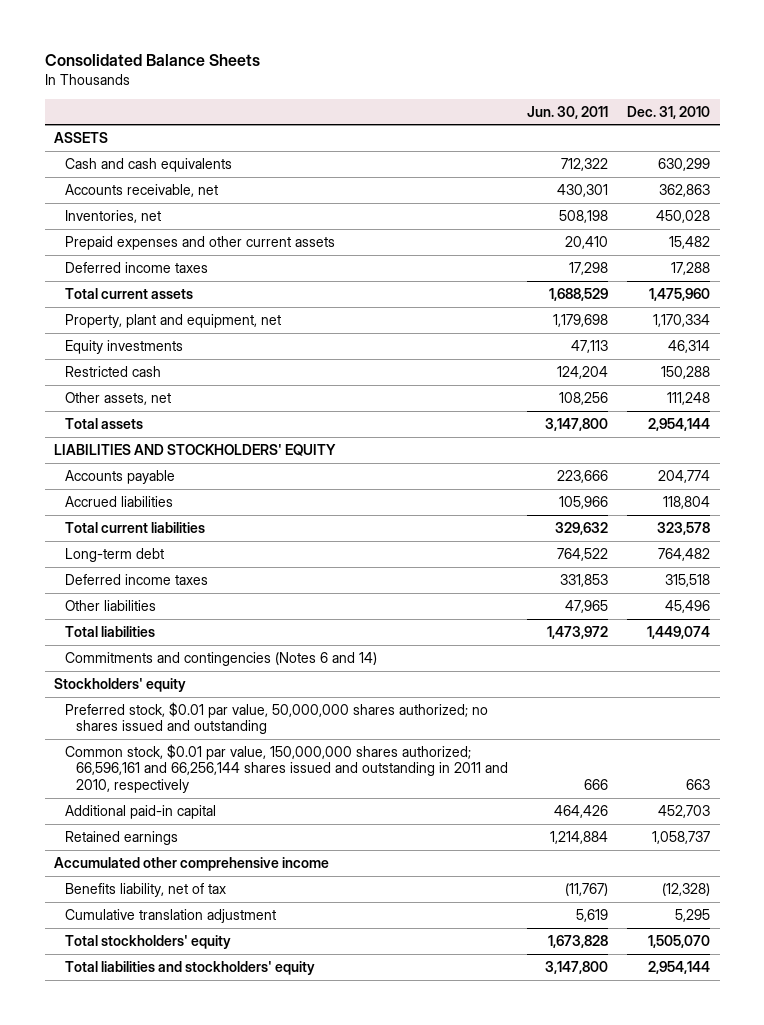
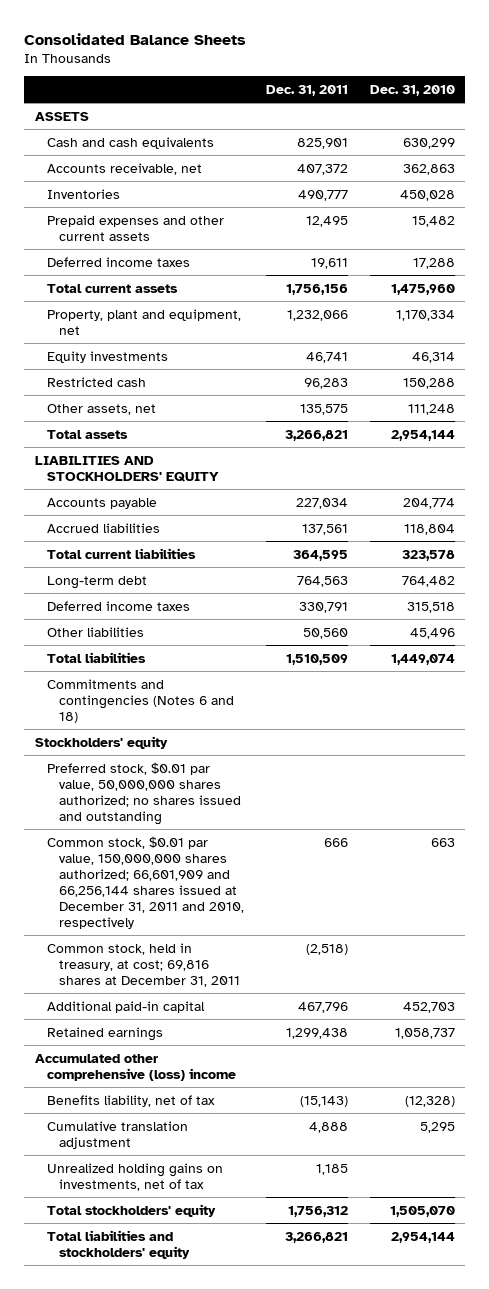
[527,105,609,119] Jun. 30, 2011 -> none
none -> [265,84,348,96] Dec. 31, 2011
[65,209,162,223] Inventories, net -> [46,188,120,199] Inventories
[65,651,378,666] Commitments and contingencies (Notes 6 and 14) -> [46,678,234,723] Commitments and contingencies (Notes 6 and 18)
[65,743,509,793] Common stock, $0.01 par value, 150,000,000 shares authorized; 66,596,161 and 66,256,144 shares issued and outstanding in 2011 and 2010, respectively -> [46,835,244,929] Common stock, $0.01 par value, 150,000,000 shares authorized; 66,601,909 and 66,256,144 shares issued at December 31, 2011 and 2010, respectively
none -> [46,942,240,987] Common stock, held in treasury, at cost; 69,816 shares at December 31, 2011
[54,856,330,871] Accumulated other comprehensive income -> [34,1053,236,1081] Accumulated other comprehensive (loss) income
none -> [46,1162,223,1191] Unrealized holding gains on investments, net of tax

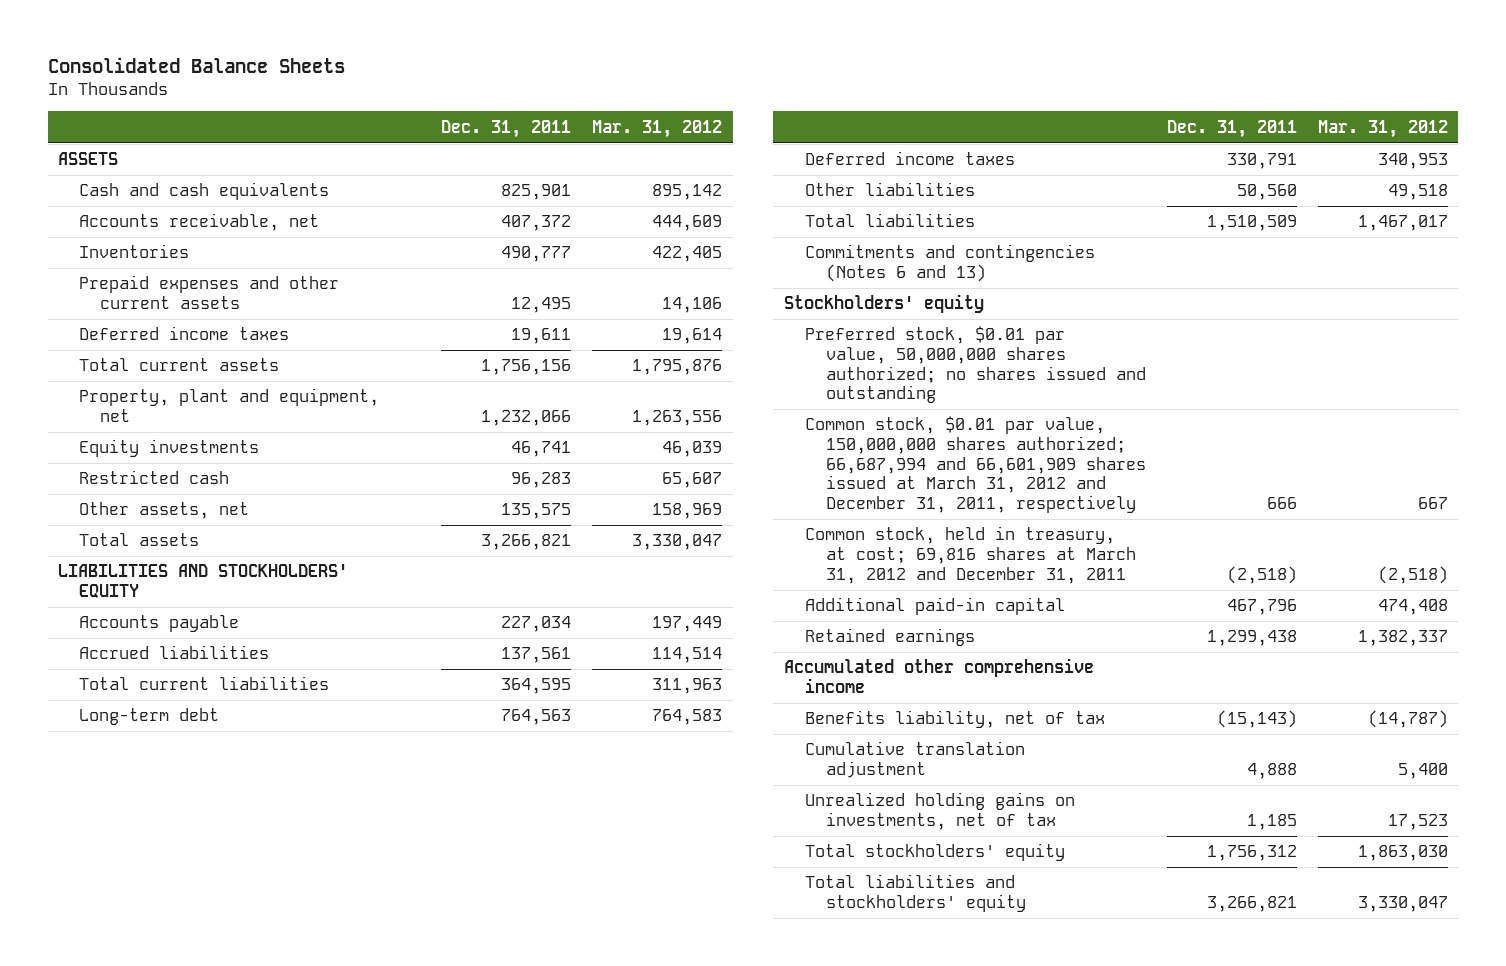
[369,84,455,96] Dec. 31, 2010 -> none
none -> [592,119,723,138] Mar. 31, 2012
[46,678,234,723] Commitments and contingencies (Notes 6 and 18) -> [804,244,1095,283] Commitments and contingencies (Notes 6 and 13)
[46,835,244,929] Common stock, $0.01 par value, 150,000,000 shares authorized; 66,601,909 and 66,256,144 shares issued at December 31, 2011 and 2010, respectively -> [804,416,1147,513] Common stock, $0.01 par value, 150,000,000 shares authorized; 66,687,994 and 66,601,909 shares issued at March 31, 2012 and December 31, 2011, respectively
[46,942,240,987] Common stock, held in treasury, at cost; 69,816 shares at December 31, 2011 -> [804,526,1137,584] Common stock, held in treasury, at cost; 69,816 shares at March 31, 2012 and December 31, 2011
[34,1053,236,1081] Accumulated other comprehensive (loss) income -> [783,658,1094,694] Accumulated other comprehensive income

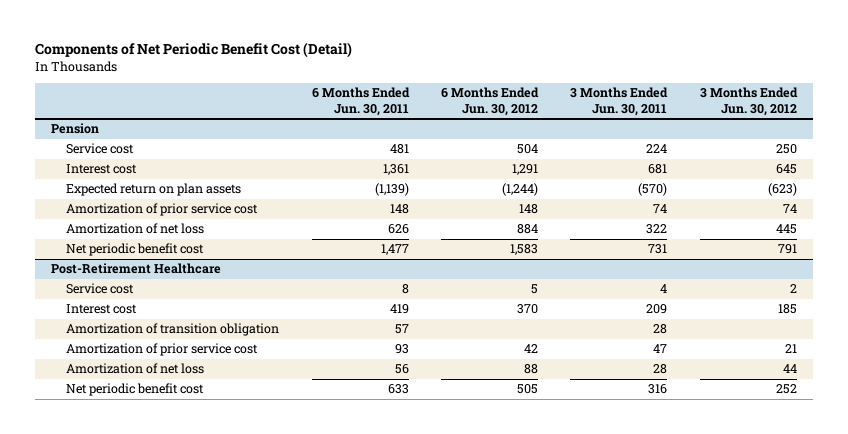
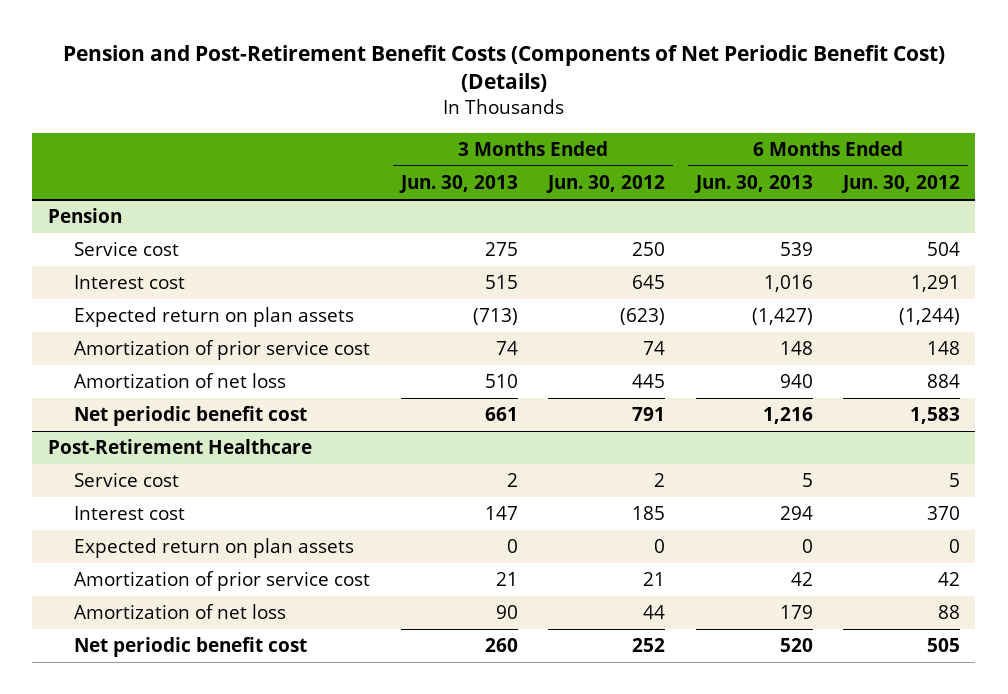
[34,41,352,58] Components of Net Periodic Benefit Cost (Detail) -> [62,44,945,93] Pension and Post-Retirement Benefit Costs (Components of Net Periodic Benefit Cost) (Details)
[311,87,410,116] 6 Months Ended Jun. 30, 2011 -> none
[570,87,669,116] 3 Months Ended Jun. 30, 2011 -> none
none -> [398,175,518,194] Jun. 30, 2013
none -> [693,175,813,194] Jun. 30, 2013
[66,323,280,337] Amortization of transition obligation -> none
none -> [74,538,355,559] Expected return on plan assets

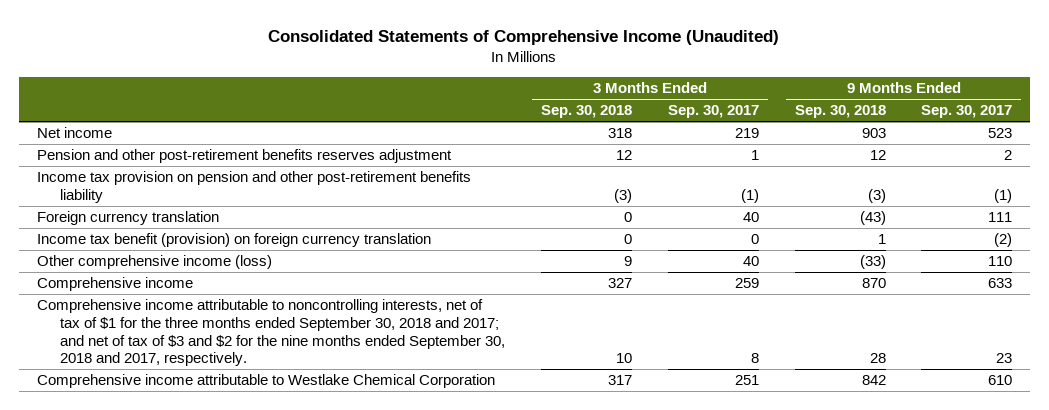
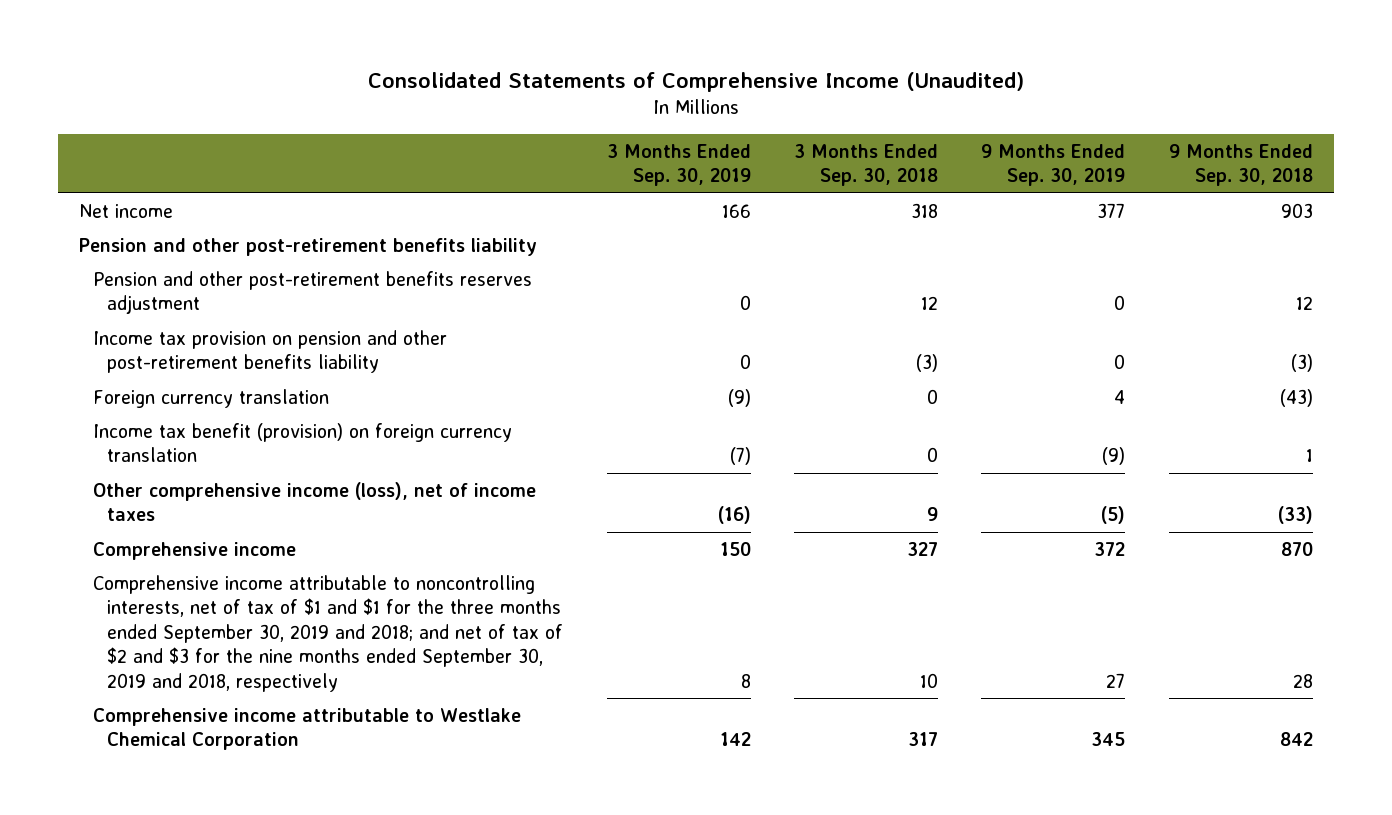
[667,105,759,119] Sep. 30, 2017 -> none
[921,105,1013,119] Sep. 30, 2017 -> none
none -> [606,143,751,187] 3 Months Ended Sep. 30, 2019
none -> [981,143,1126,187] 9 Months Ended Sep. 30, 2019
none -> [79,237,538,256] Pension and other post-retirement benefits liability
[36,255,272,270] Other comprehensive income (loss) -> [93,481,537,522] Other comprehensive income (loss), net of income taxes
[36,299,506,367] Comprehensive income attributable to noncontrolling interests, net of tax of $1 for the three months ended September 30, 2018 and 2017; and net of tax of $3 and $2 for the nine months ended September 30, 2018 and 2017, respectively. -> [93,574,564,692] Comprehensive income attributable to noncontrolling interests, net of tax of $1 and $1 for the three months ended September 30, 2019 and 2018; and net of tax of $2 and $3 for the nine months ended September 30, 2019 and 2018, respectively

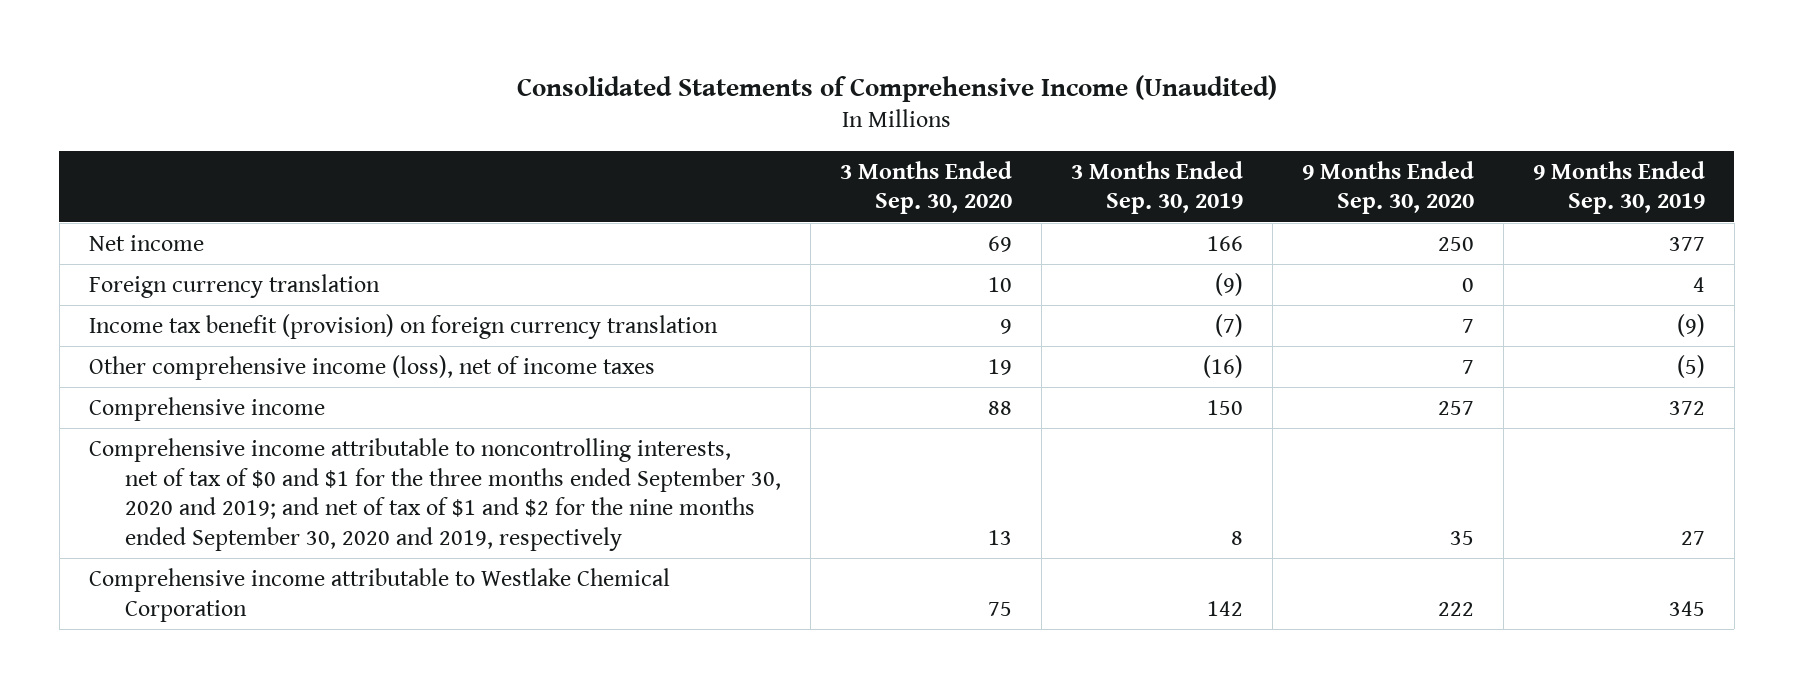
[793,143,938,187] 3 Months Ended Sep. 30, 2018 -> none
[1168,143,1313,187] 9 Months Ended Sep. 30, 2018 -> none
none -> [839,160,1012,215] 3 Months Ended Sep. 30, 2020
none -> [1301,160,1474,215] 9 Months Ended Sep. 30, 2020
[79,237,538,256] Pension and other post-retirement benefits liability -> none
[93,270,533,315] Pension and other post-retirement benefits reserves adjustment -> none
[93,329,448,374] Income tax provision on pension and other post-retirement benefits liability -> none
[93,574,564,692] Comprehensive income attributable to noncontrolling interests, net of tax of $1 and $1 for the three months ended September 30, 2019 and 2018; and net of tax of $2 and $3 for the nine months ended September 30, 2019 and 2018, respectively -> [88,437,781,552] Comprehensive income attributable to noncontrolling interests, net of tax of $0 and $1 for the three months ended September 30, 2020 and 2019; and net of tax of $1 and $2 for the nine months ended September 30, 2020 and 2019, respectively

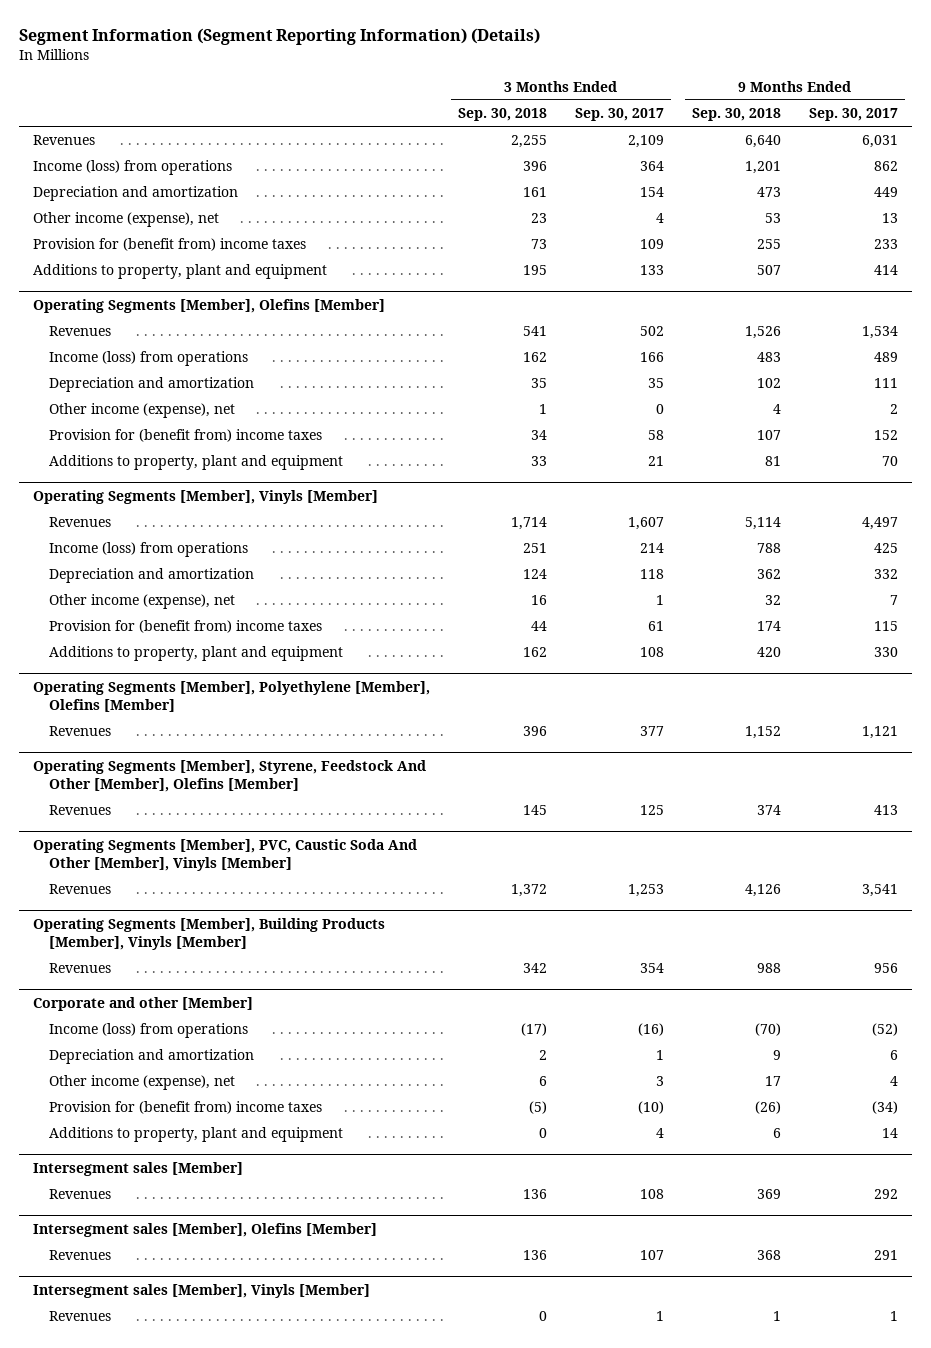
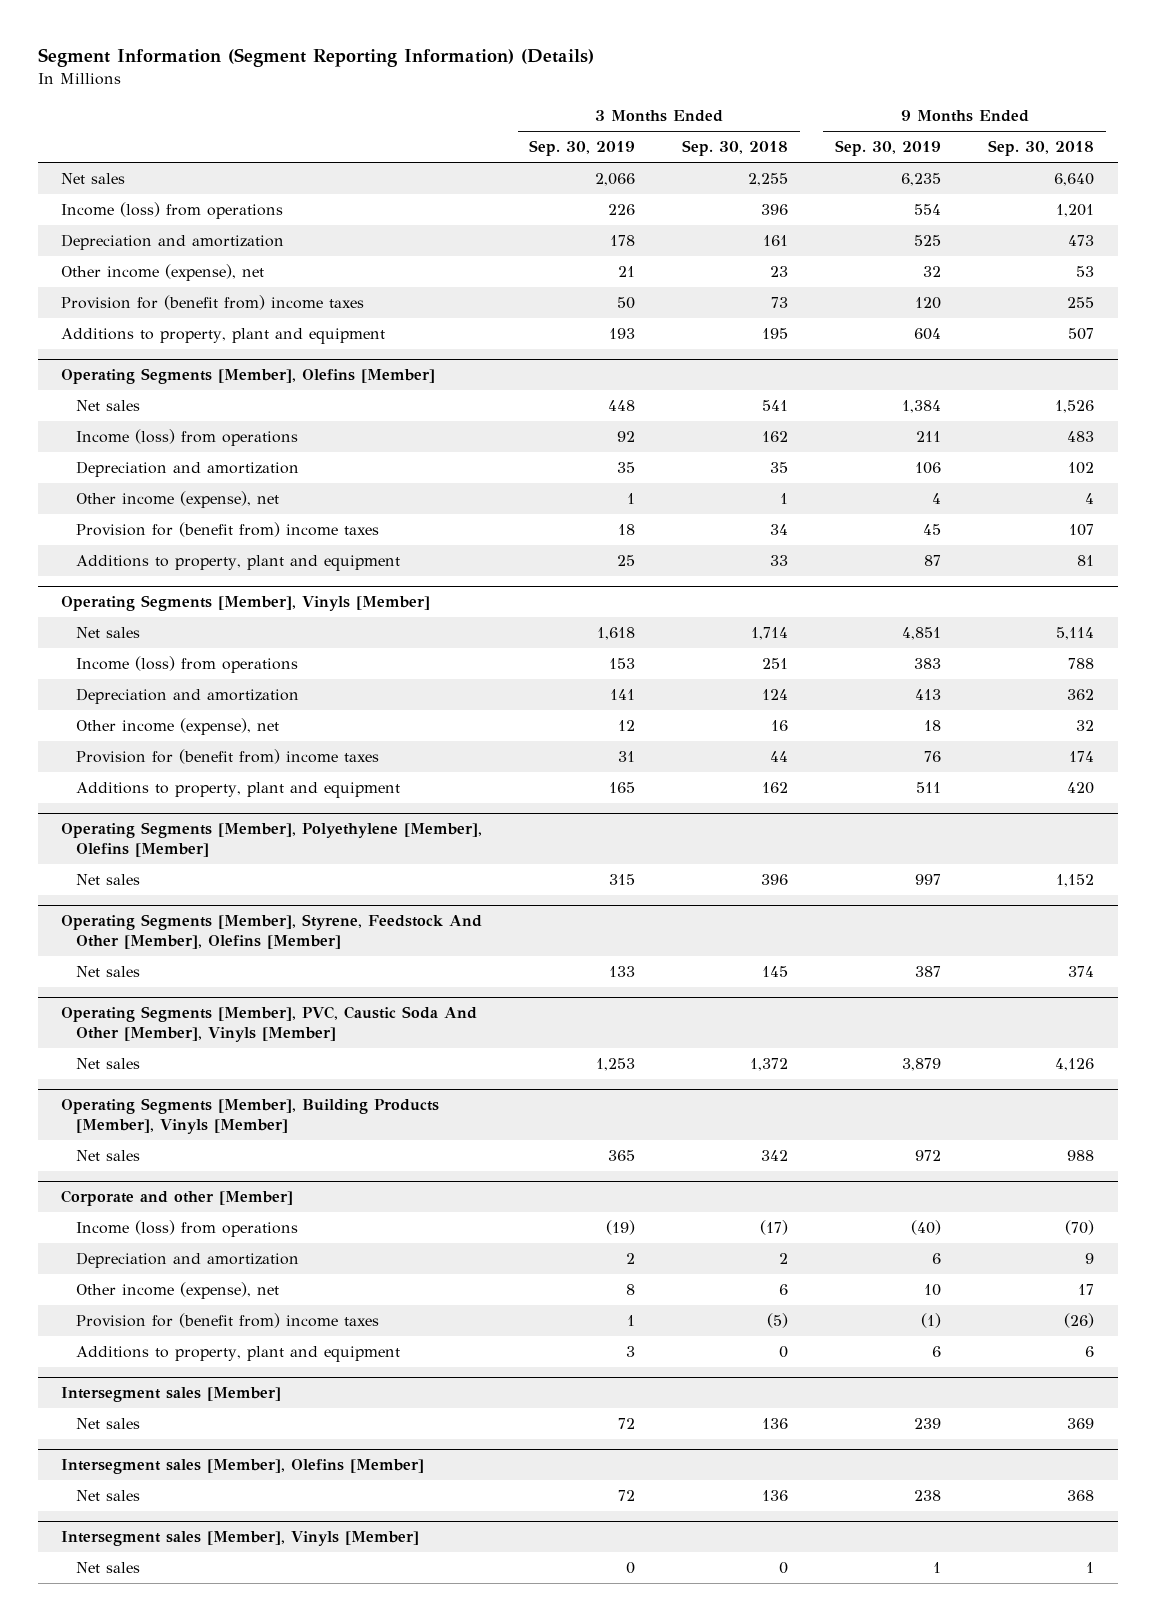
[575,108,665,122] Sep. 30, 2017 -> none
[809,108,899,122] Sep. 30, 2017 -> none
none -> [529,140,636,157] Sep. 30, 2019
none -> [835,140,942,157] Sep. 30, 2019
[32,135,95,146] Revenues -> [61,173,126,185] Net sales
[49,326,112,337] Revenues -> [76,400,141,412] Net sales
[49,517,112,528] Revenues -> [76,627,141,639] Net sales
[49,726,112,737] Revenues -> [76,874,141,886] Net sales
[49,805,112,816] Revenues -> [76,966,141,978] Net sales
[49,884,112,895] Revenues -> [76,1058,141,1070] Net sales
[49,963,112,974] Revenues -> [76,1150,141,1162] Net sales
[49,1189,112,1200] Revenues -> [76,1418,141,1430] Net sales
[49,1250,112,1261] Revenues -> [76,1490,141,1502] Net sales
[49,1311,112,1322] Revenues -> [76,1562,141,1574] Net sales

